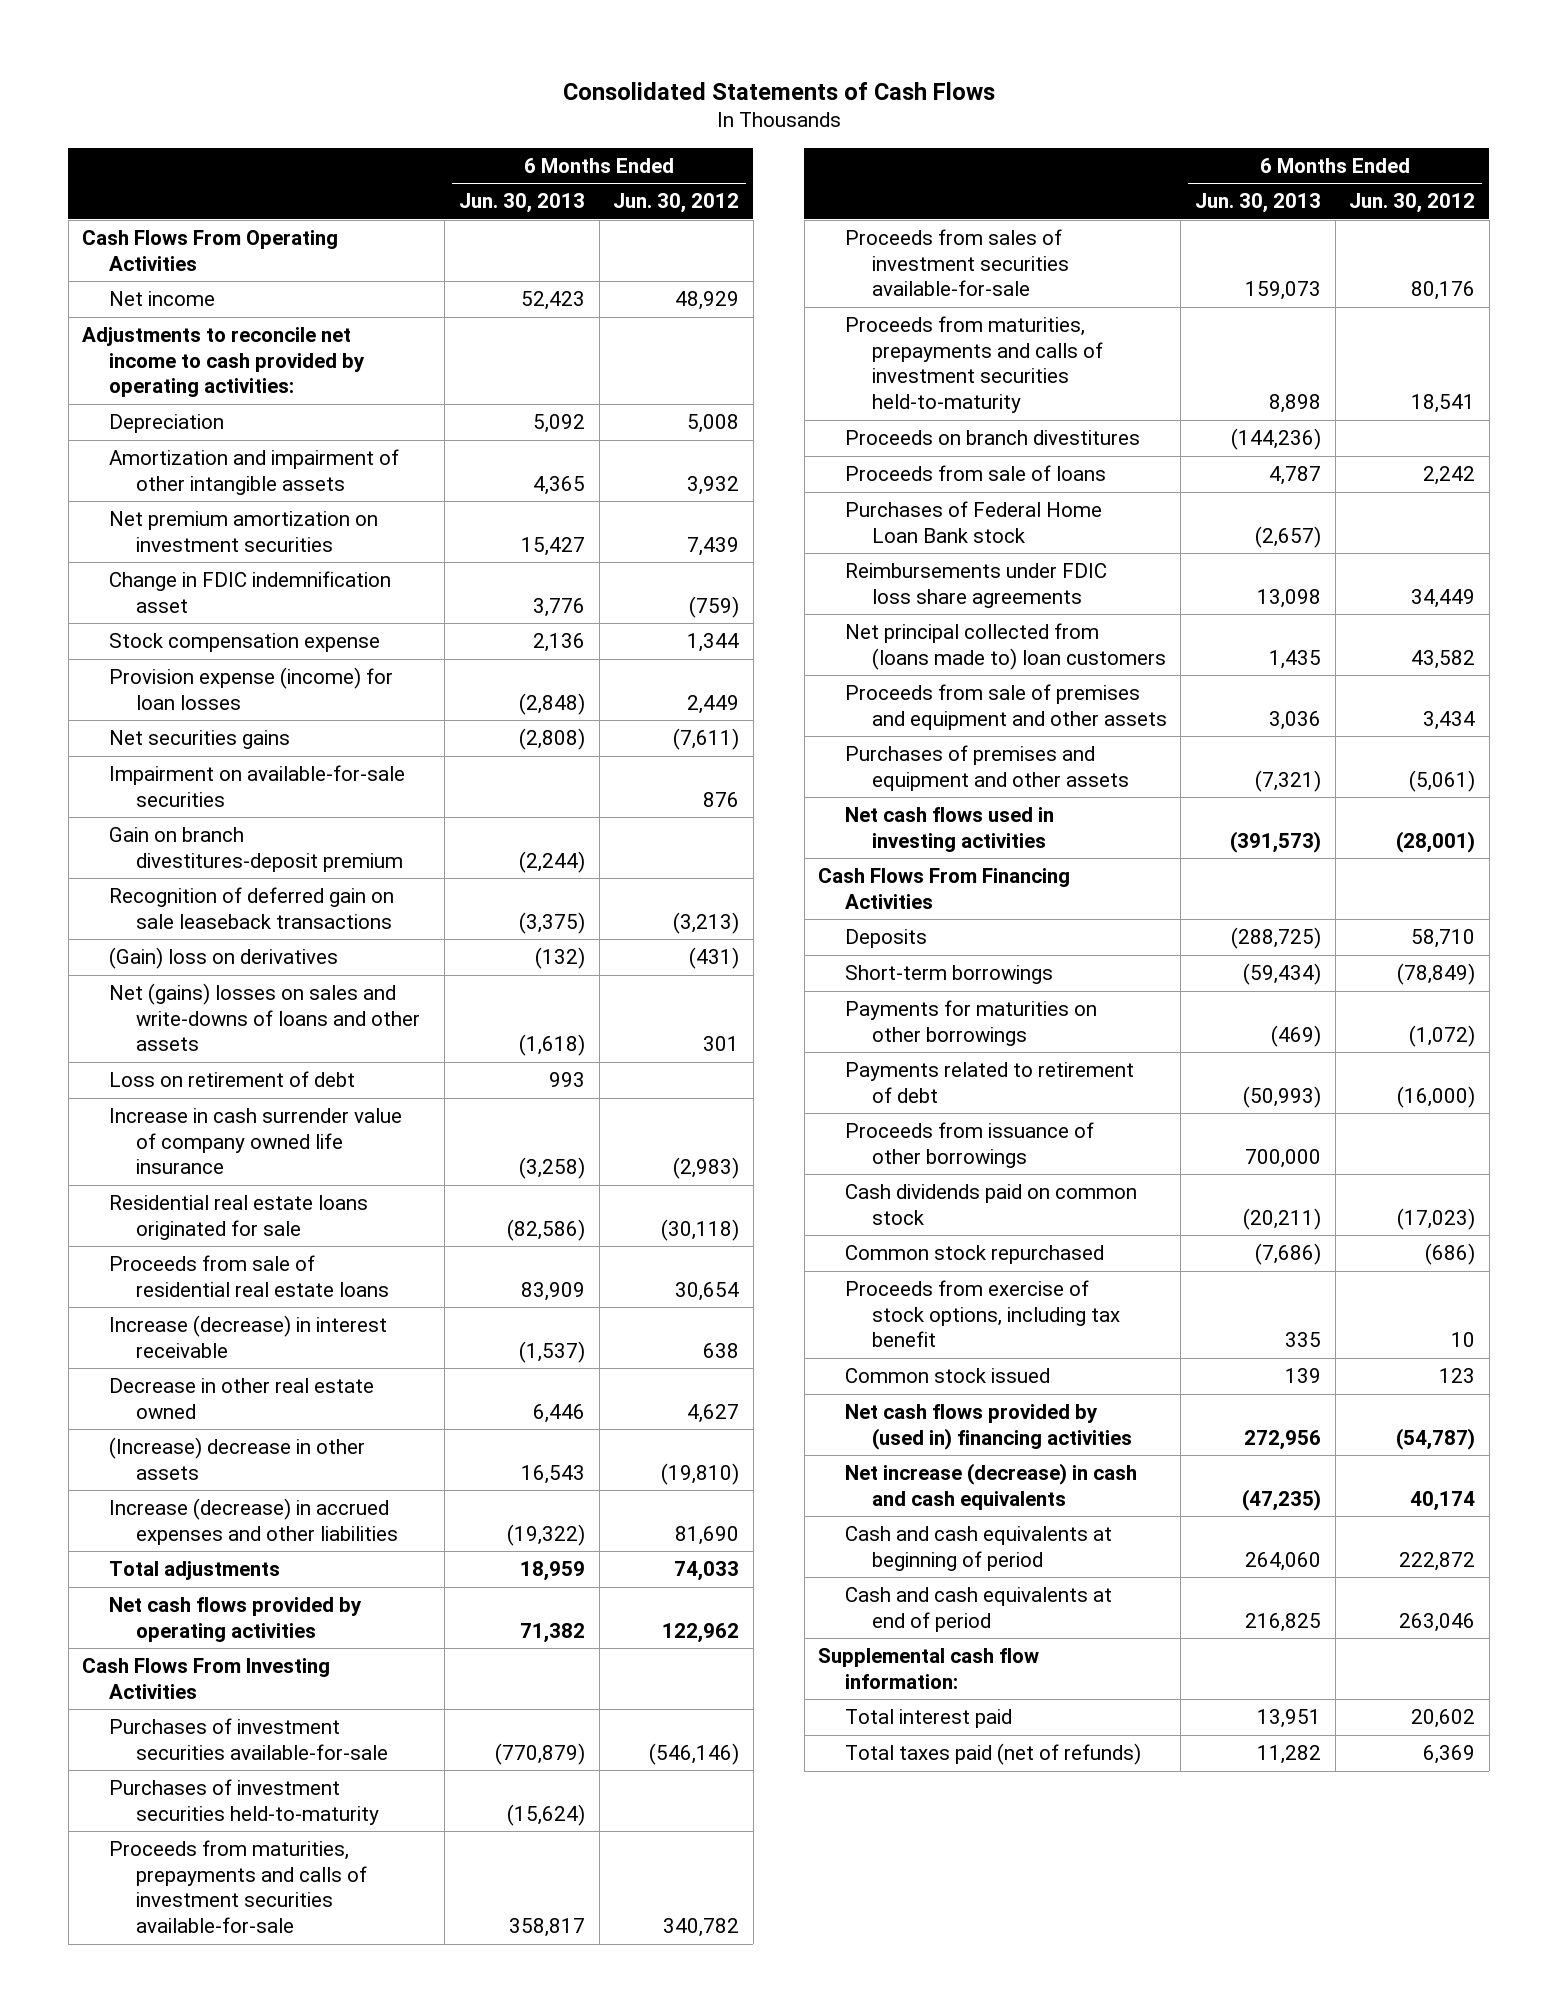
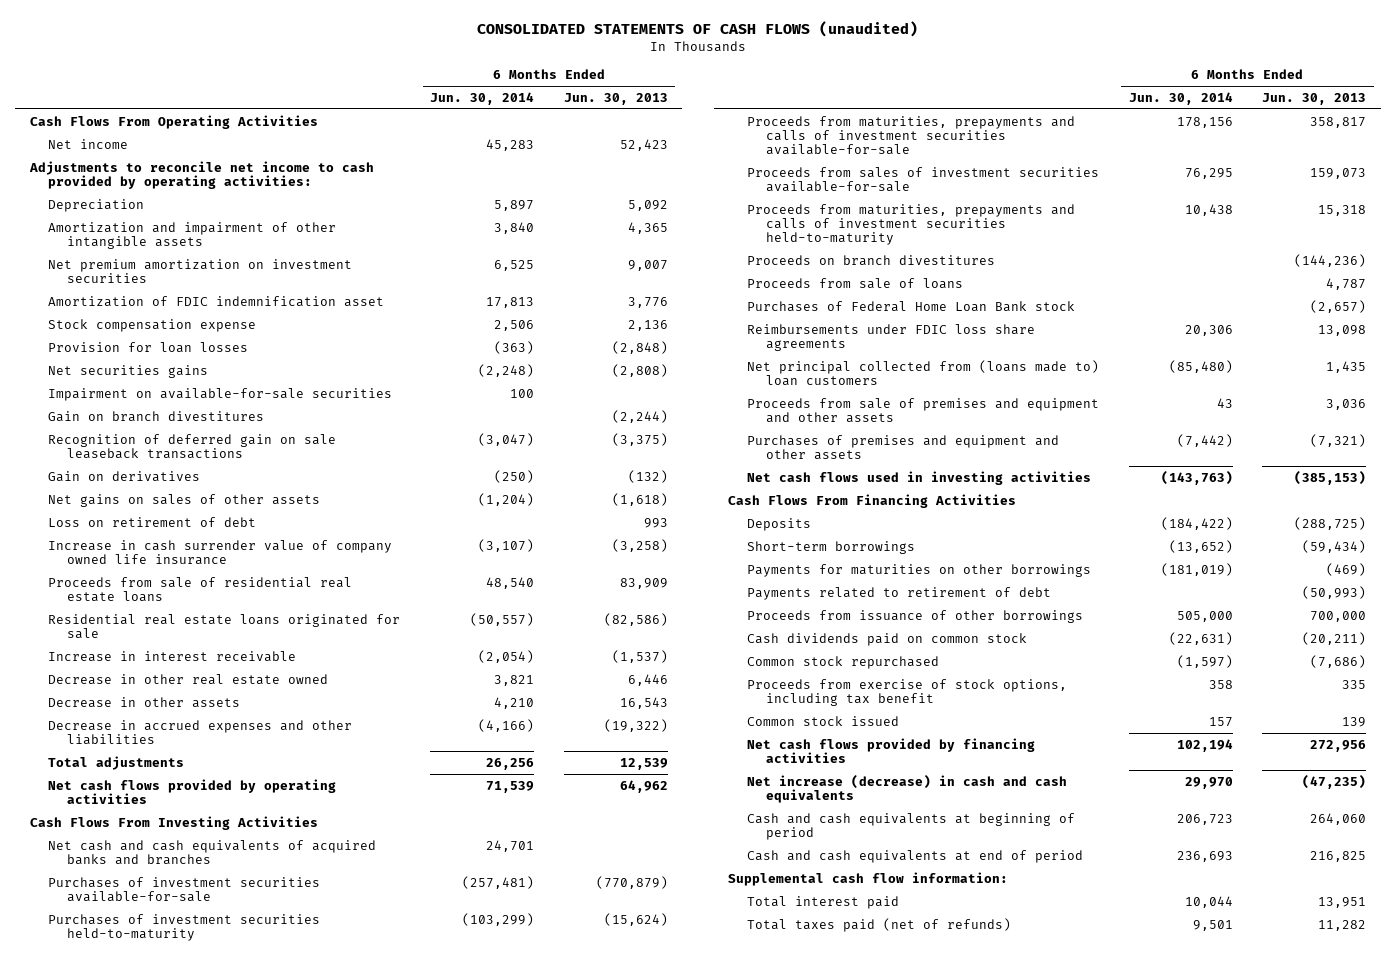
[562,81,995,100] Consolidated Statements of Cash Flows -> [476,21,918,38] CONSOLIDATED STATEMENTS OF CASH FLOWS (unaudited)
[613,193,740,214] Jun. 30, 2012 -> none
none -> [429,91,534,105] Jun. 30, 2014
[521,536,586,556] 15,427 -> [627,259,668,271] 9,007
[109,571,392,613] Change in FDIC indemnification asset -> [48,295,385,307] Amortization of FDIC indemnification asset
[109,667,394,710] Provision expense (income) for loan losses -> [48,341,249,353] Provision for loan losses
[109,827,403,872] Gain on branch divestitures-deposit premium -> [48,410,265,422] Gain on branch divestitures
[109,947,339,970] (Gain) loss on derivatives -> [48,470,201,482] Gain on derivatives
[109,983,420,1052] Net (gains) losses on sales and write-downs of loans and other assets -> [48,493,321,507] Net gains on sales of other assets
[109,1195,369,1240] Residential real estate loans originated for sale -> [48,613,401,639] Residential real estate loans originated for sale
[109,1315,388,1358] Increase (decrease) in interest receivable -> [48,650,297,662] Increase in interest receivable
[109,1437,366,1480] (Increase) decrease in other assets -> [48,696,241,708] Decrease in other assets
[109,1498,398,1545] Increase (decrease) in accrued expenses and other liabilities -> [48,719,353,745] Decrease in accrued expenses and other liabilities
[520,1561,586,1582] 18,959 -> [619,757,668,770] 12,539
[520,1622,586,1643] 71,382 -> [619,779,668,793] 64,962
none -> [48,839,377,865] Net cash and cash equivalents of acquired banks and branches
[1268,394,1321,414] 8,898 -> [1318,204,1367,216] 15,318
[1229,830,1321,853] (391,573) -> [1294,470,1367,485] (385,153)
[844,1404,1132,1450] Net cash flows provided by (used in) financing activities -> [746,737,1035,763] Net cash flows provided by financing activities

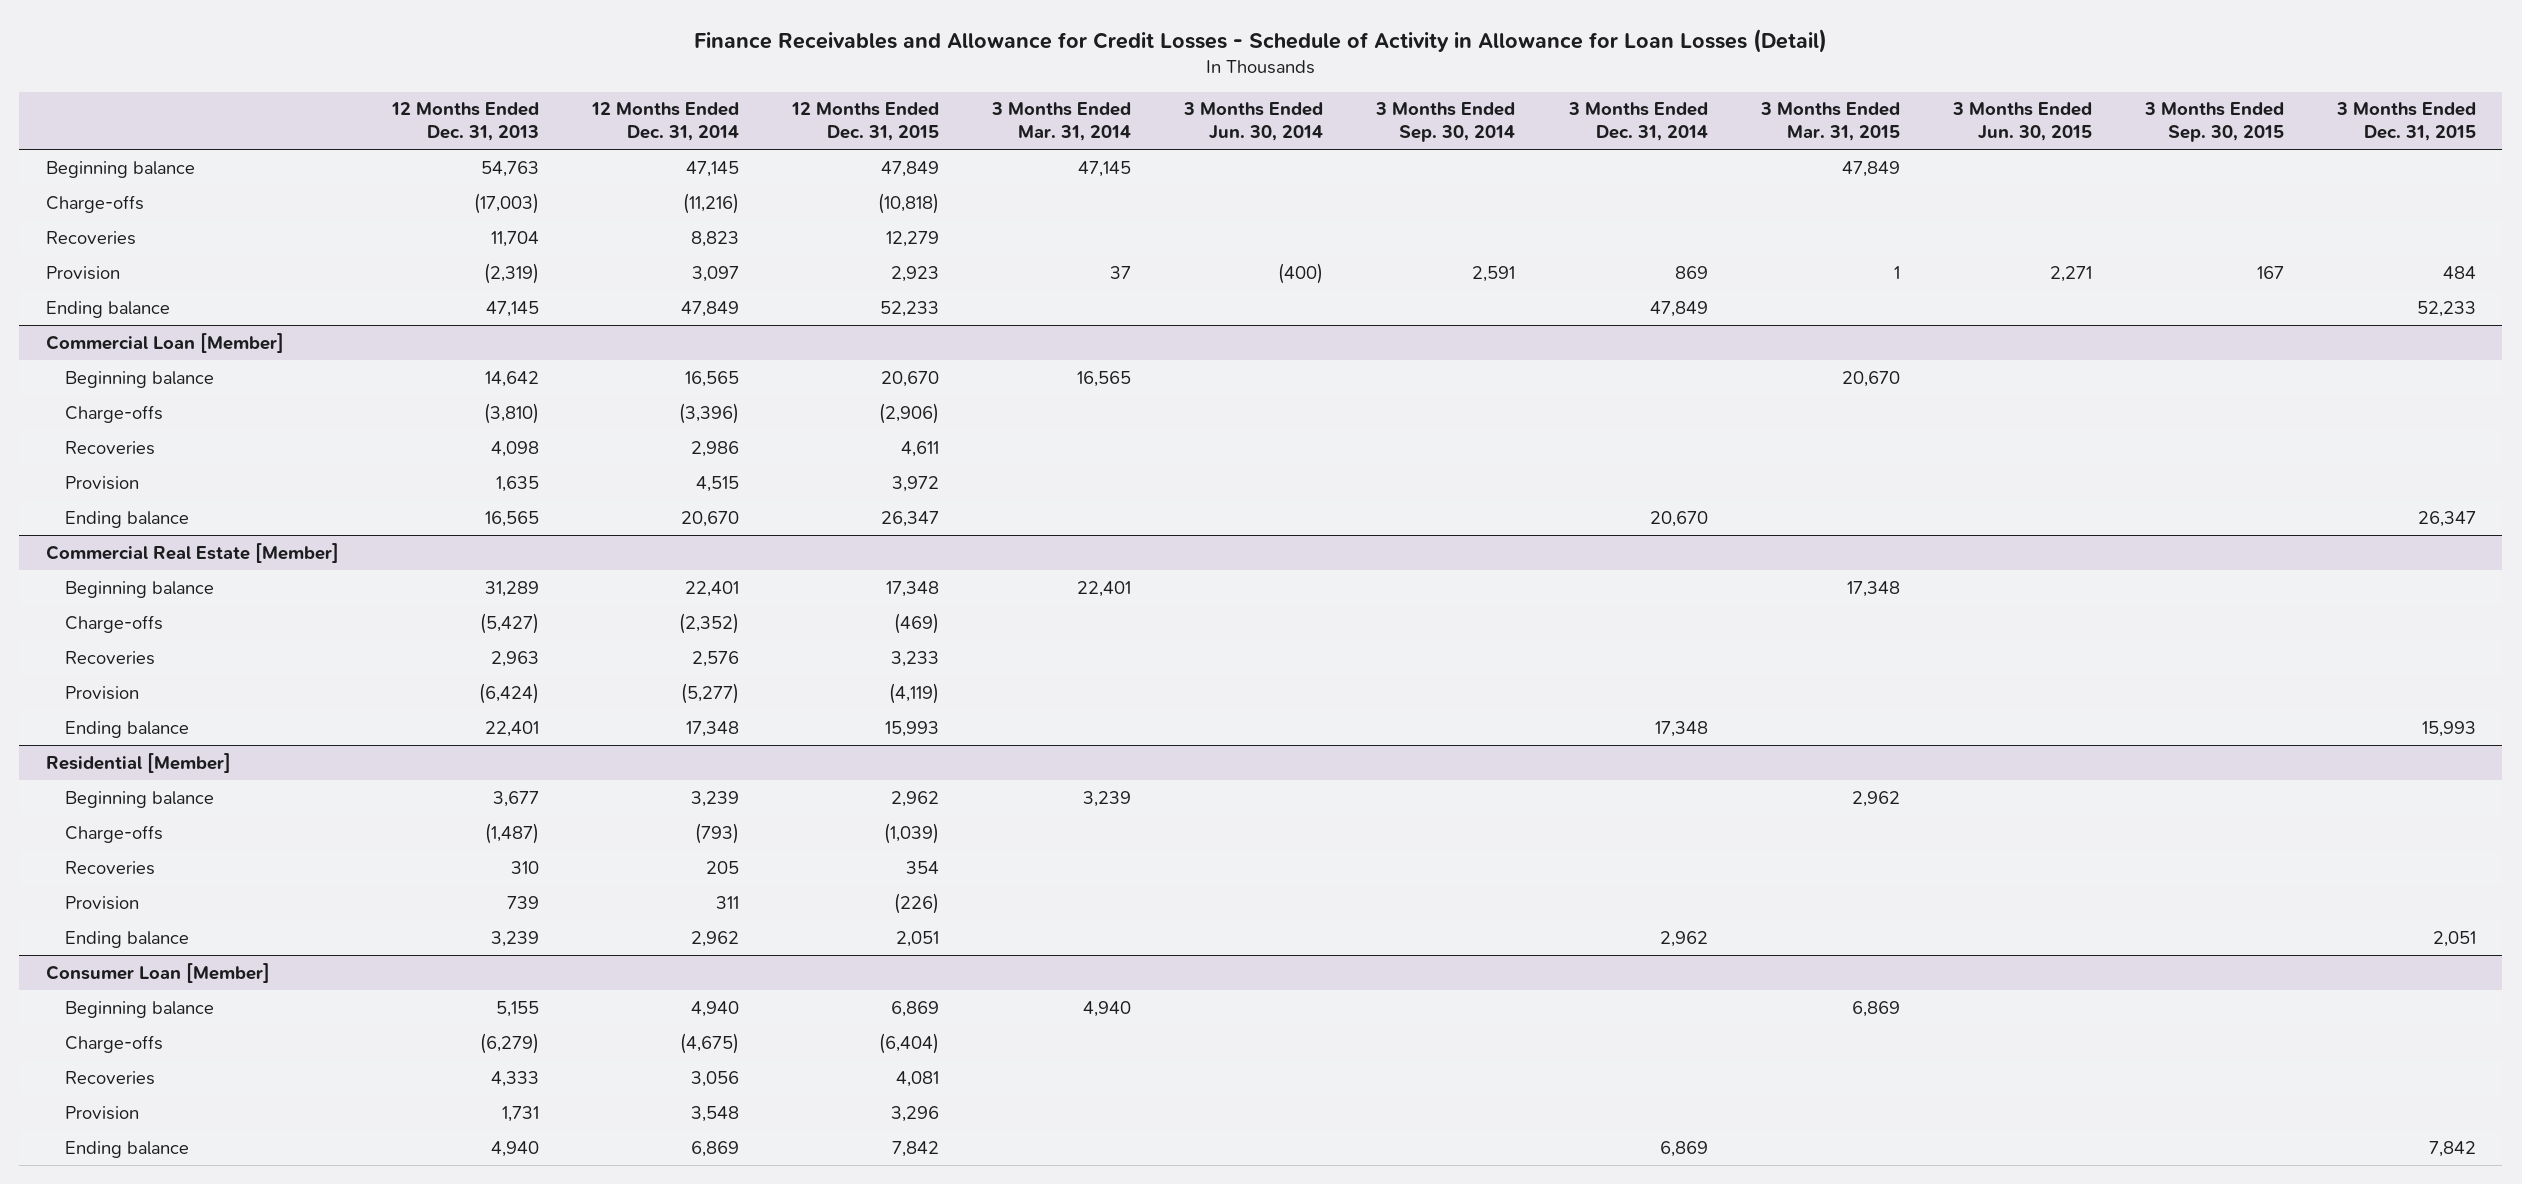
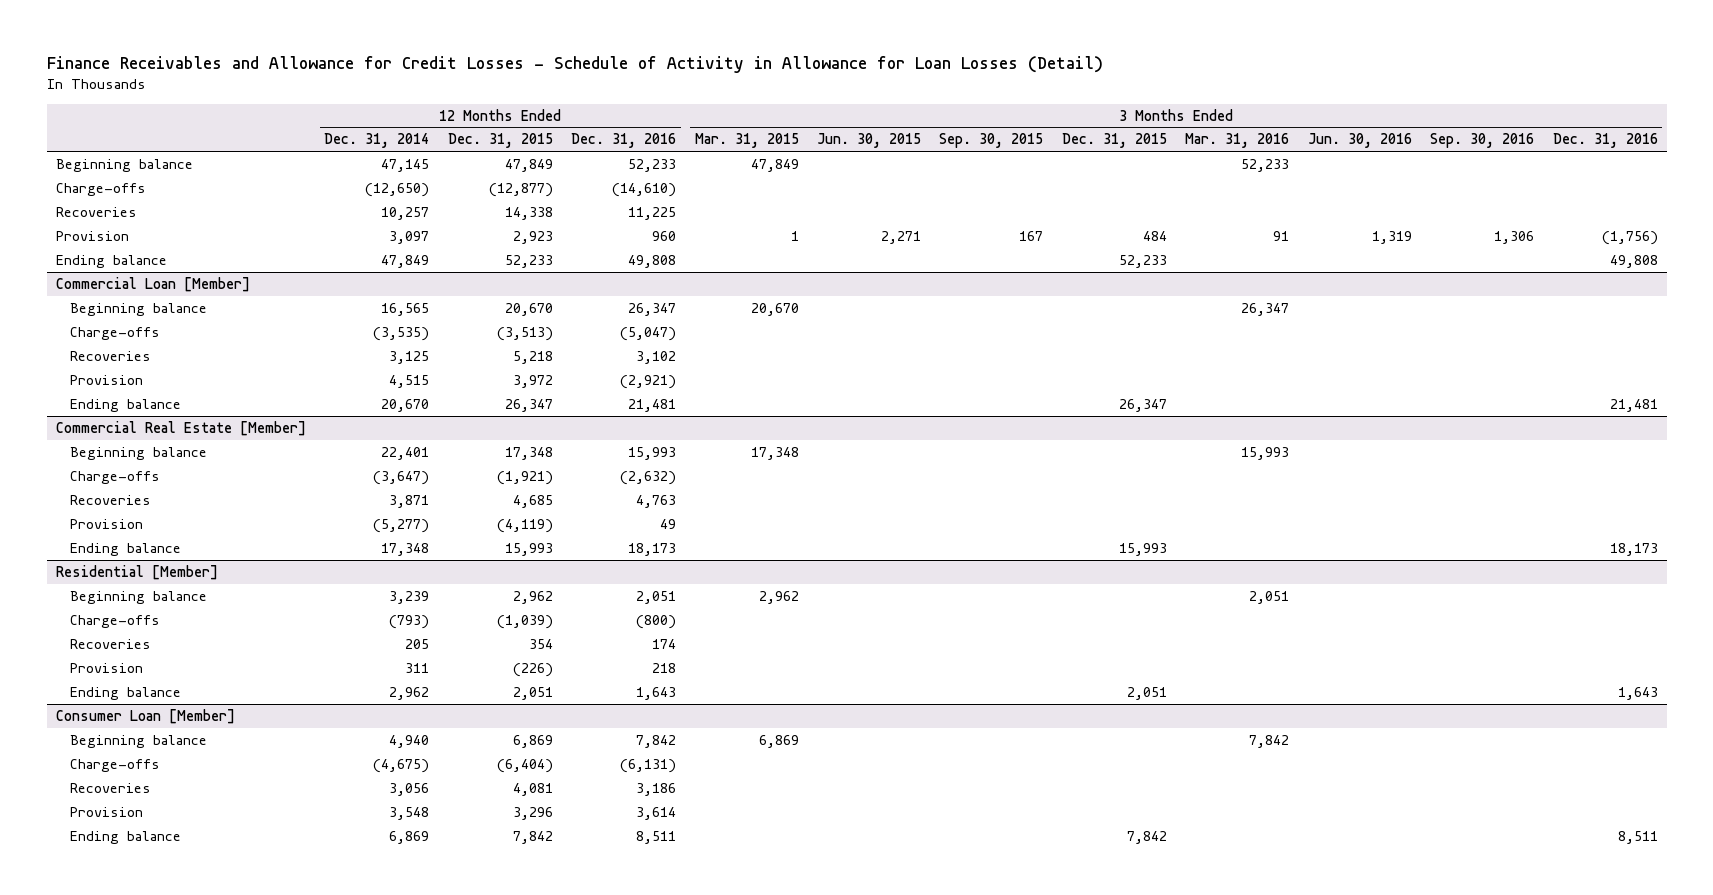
[391,102,540,141] 12 Months Ended Dec. 31, 2013 -> none
[991,102,1132,141] 3 Months Ended Mar. 31, 2014 -> none
[1183,102,1324,141] 3 Months Ended Jun. 30, 2014 -> none
[1375,102,1516,142] 3 Months Ended Sep. 30, 2014 -> none
[1567,102,1708,141] 3 Months Ended Dec. 31, 2014 -> none
none -> [571,133,677,149] Dec. 31, 2016
none -> [1185,133,1290,149] Mar. 31, 2016
none -> [1307,133,1412,149] Jun. 30, 2016
none -> [1430,133,1535,149] Sep. 30, 2016
none -> [1552,133,1658,149] Dec. 31, 2016
[683,192,740,214] (11,216) -> [365,182,430,197] (12,650)
[878,192,940,214] (10,818) -> [488,182,553,197] (12,877)
[691,230,740,247] 8,823 -> [381,206,430,220] 10,257
[886,230,940,247] 12,279 -> [504,206,553,220] 14,338
[679,402,740,424] (3,396) -> [373,326,430,341] (3,535)
[879,402,940,424] (2,906) -> [496,326,553,341] (3,513)
[691,440,740,457] 2,986 -> [389,350,430,364] 3,125
[901,440,940,457] 4,611 -> [512,350,553,364] 5,218
[679,612,740,634] (2,352) -> [373,470,430,485] (3,647)
[894,612,940,634] (469) -> [496,470,553,485] (1,921)
[692,650,740,667] 2,576 -> [389,494,430,508] 3,871
[891,650,940,667] 3,233 -> [512,494,553,508] 4,685

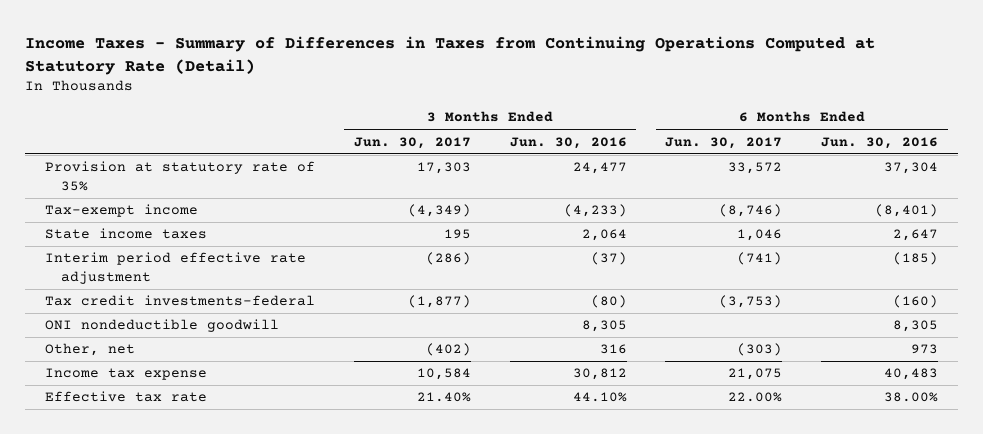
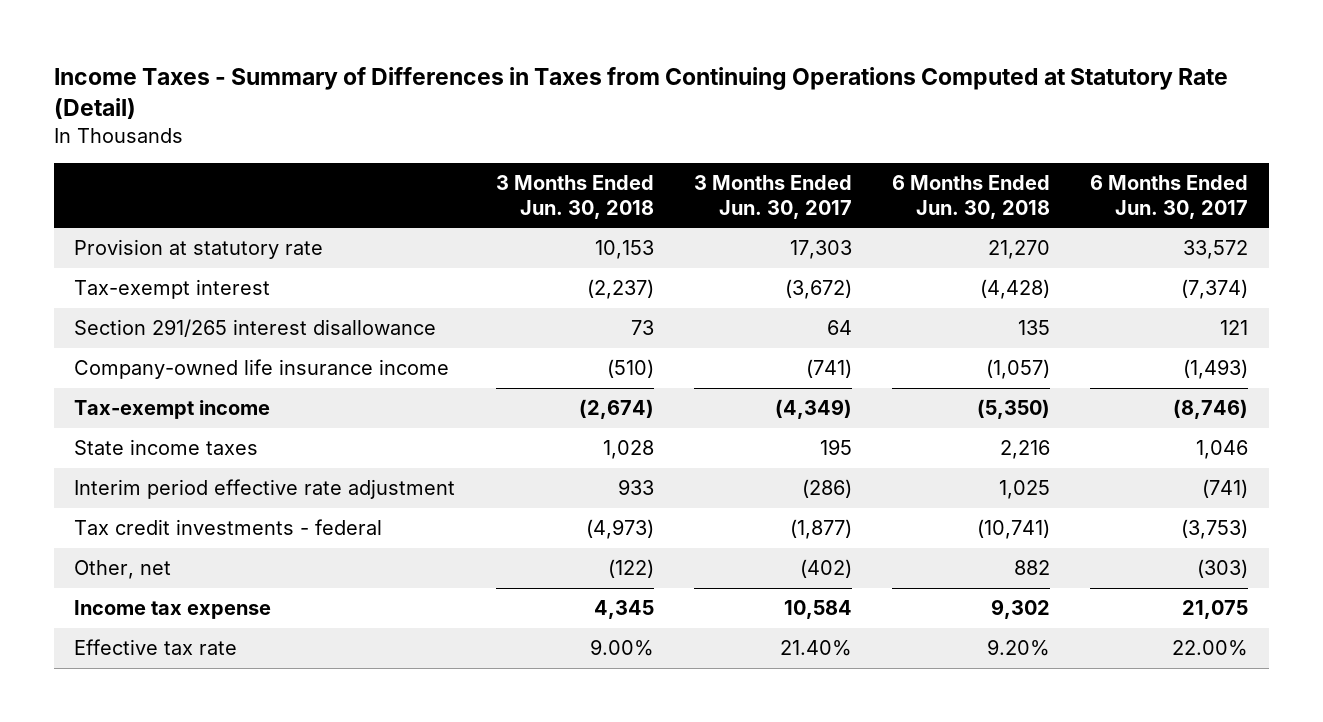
[509,136,627,149] Jun. 30, 2016 -> none
[821,136,939,149] Jun. 30, 2016 -> none
none -> [495,175,654,219] 3 Months Ended Jun. 30, 2018
none -> [892,175,1051,219] 6 Months Ended Jun. 30, 2018
[44,161,315,192] Provision at statutory rate of 35% -> [74,239,324,260] Provision at statutory rate
none -> [74,279,271,300] Tax-exempt interest
none -> [74,319,437,338] Section 291/265 interest disallowance
none -> [74,359,450,380] Company-owned life insurance income
[44,319,279,333] ONI nondeductible goodwill -> none
[44,295,315,307] Tax credit investments-federal -> [74,519,383,536] Tax credit investments - federal

